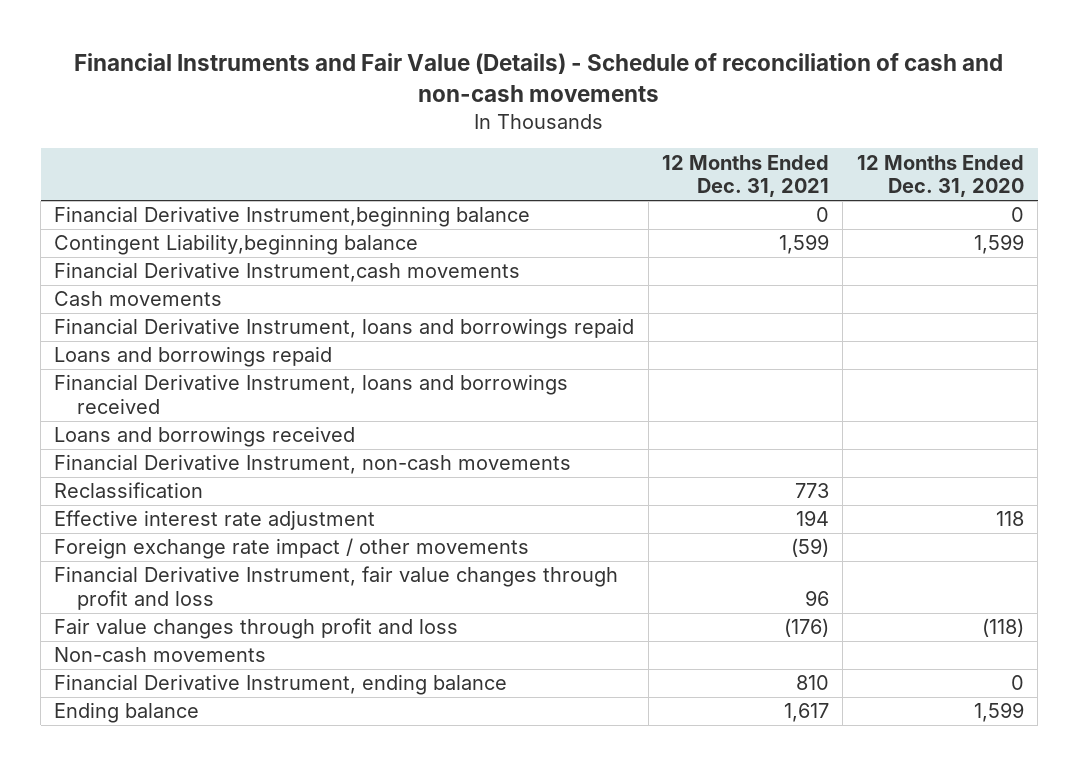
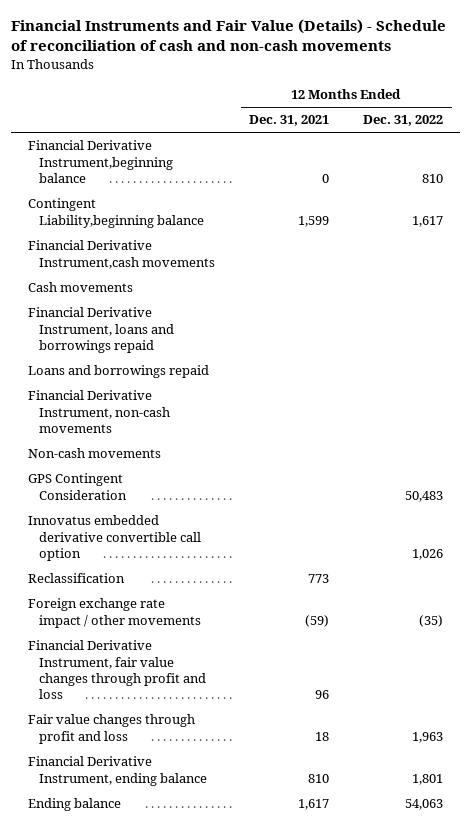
[856,154,1024,198] 12 Months Ended Dec. 31, 2020 -> none
none -> [363,115,444,127] Dec. 31, 2022
[54,374,569,414] Financial Derivative Instrument, loans and borrowings received -> none
[54,426,356,448] Loans and borrowings received -> none
[54,647,267,663] Non-cash movements -> [28,448,162,459] Non-cash movements
none -> [28,473,128,500] GPS Contingent Consideration
none -> [28,515,202,561] Innovatus embedded derivative convertible call option
[54,510,376,531] Effective interest rate adjustment -> none
[784,618,830,638] (176) -> [315,731,330,741] 18

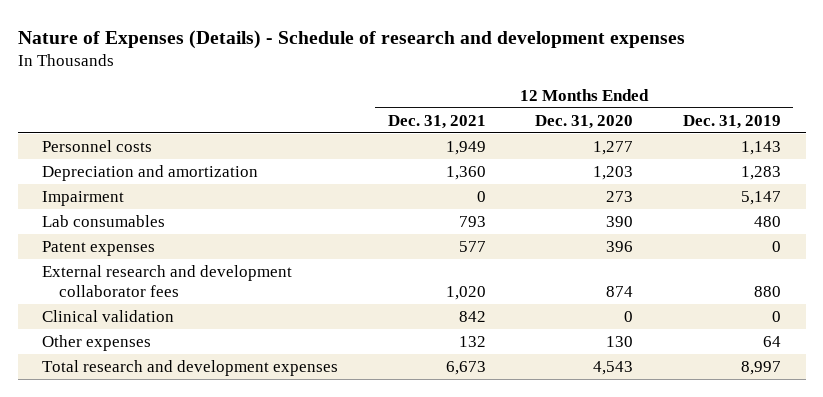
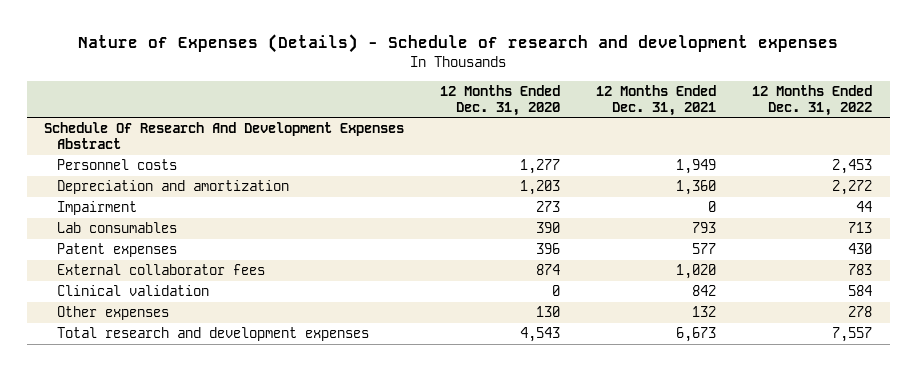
[682,114,781,129] Dec. 31, 2019 -> none
none -> [751,84,872,116] 12 Months Ended Dec. 31, 2022
none -> [44,122,405,150] Schedule Of Research And Development Expenses Abstract
[42,264,293,297] External research and development collaborator fees -> [56,264,265,276] External collaborator fees

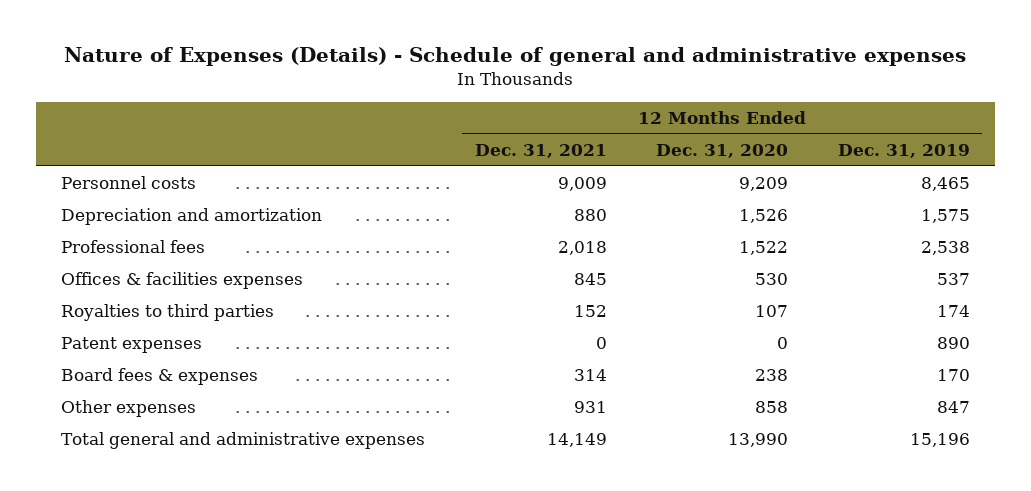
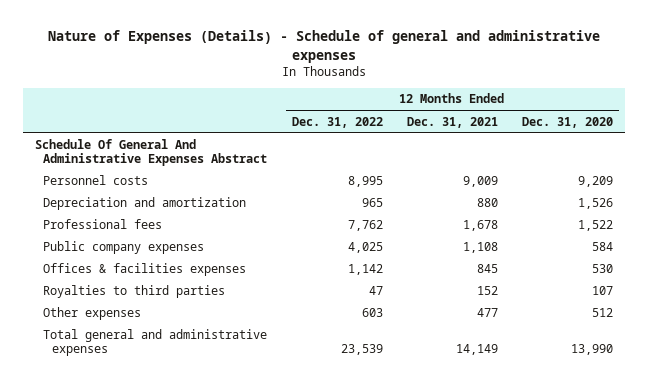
[838,143,971,158] Dec. 31, 2019 -> none
none -> [291,116,383,128] Dec. 31, 2022
none -> [34,139,268,167] Schedule Of General And Administrative Expenses Abstract
[557,241,607,256] 2,018 -> [462,220,498,232] 1,678
none -> [43,241,205,255] Public company expenses
[60,337,202,354] Patent expenses -> none
[60,368,258,386] Board fees & expenses -> none
[573,401,607,414] 931 -> [476,308,498,318] 477
[755,401,789,414] 858 -> [591,308,613,318] 512

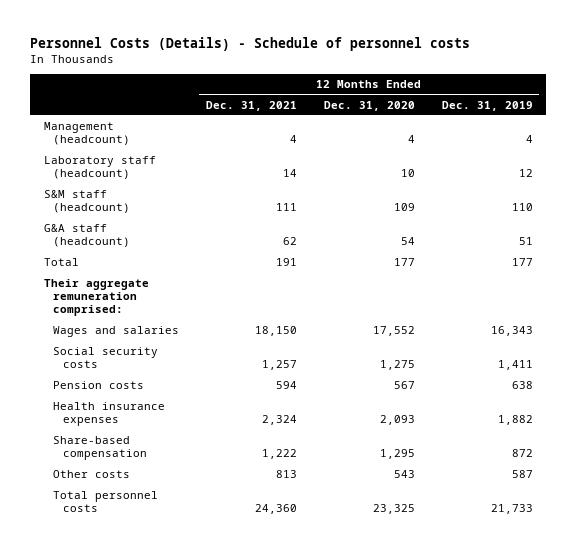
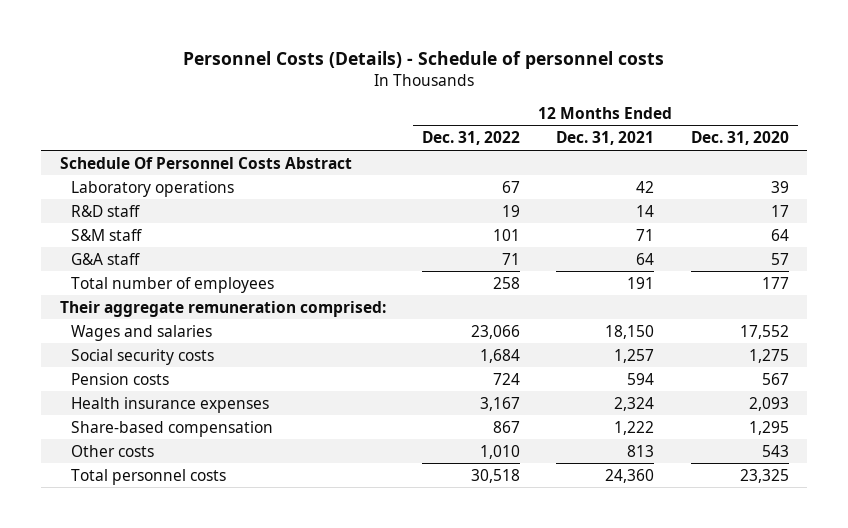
[441,100,533,111] Dec. 31, 2019 -> none
none -> [422,131,521,146] Dec. 31, 2022
[43,122,131,146] Management (headcount) -> none
none -> [59,156,352,169] Schedule Of Personnel Costs Abstract
none -> [70,180,234,197] Laboratory operations
[43,156,156,180] Laboratory staff (headcount) -> [70,204,140,217] R&D staff
[400,169,415,178] 10 -> [770,204,789,217] 17
[43,190,131,214] S&M staff (headcount) -> [70,228,142,241] S&M staff
[275,203,297,212] 111 -> [636,228,655,241] 71
[393,203,415,212] 109 -> [770,228,789,241] 64
[43,224,131,248] G&A staff (headcount) -> [70,252,140,265] G&A staff
[282,237,297,246] 62 -> [636,252,655,265] 64
[400,237,415,246] 54 -> [770,252,789,265] 57
[43,258,79,267] Total -> [70,276,274,293] Total number of employees

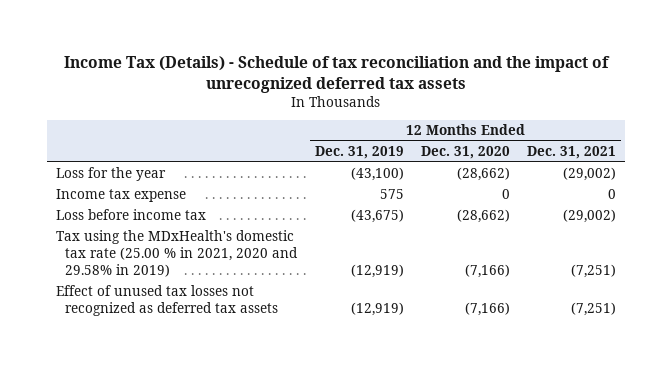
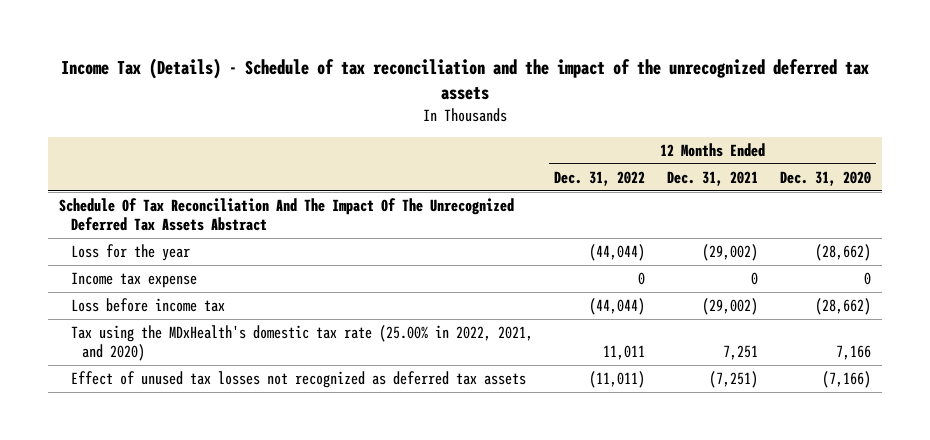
[63,55,610,93] Income Tax (Details) - Schedule of tax reconciliation and the impact of unrecognized deferred tax assets -> [61,57,870,100] Income Tax (Details) - Schedule of tax reconciliation and the impact of the unrecognized deferred tax assets
[314,146,404,160] Dec. 31, 2019 -> none
none -> [554,171,646,187] Dec. 31, 2022
none -> [59,198,515,232] Schedule Of Tax Reconciliation And The Impact Of The Unrecognized Deferred Tax Assets Abstract
[55,230,299,278] Tax using the MDxHealth's domestic tax rate (25.00 % in 2021, 2020 and 29.58% in 2019) -> [70,325,533,362] Tax using the MDxHealth's domestic tax rate (25.00% in 2022, 2021, and 2020)
[465,264,511,279] (7,166) -> [835,345,871,361] 7,166
[571,264,617,279] (7,251) -> [723,345,759,361] 7,251

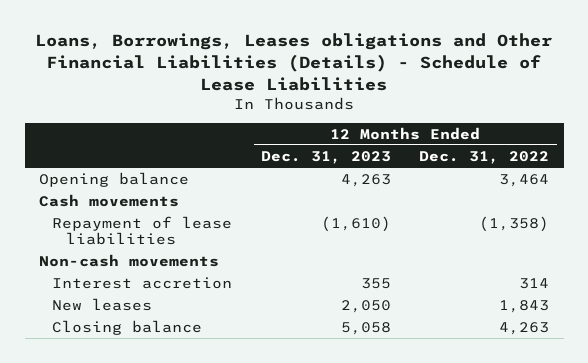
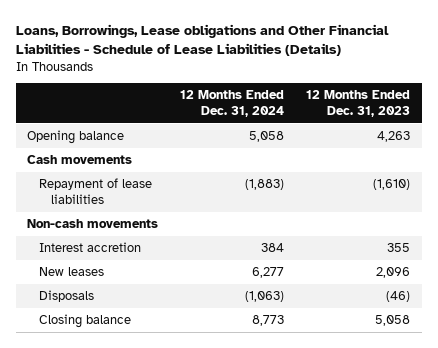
[35,33,553,91] Loans, Borrowings, Leases obligations and Other Financial Liabilities (Details) - Schedule of Lease Liabilities -> [15,24,389,57] Loans, Borrowings, Lease obligations and Other Financial Liabilities - Schedule of Lease Liabilities (Details)
[419,150,550,164] Dec. 31, 2022 -> none
none -> [180,90,285,117] 12 Months Ended Dec. 31, 2024
[340,300,391,314] 2,050 -> [376,267,411,279] 2,096
none -> [38,290,94,303] Disposals

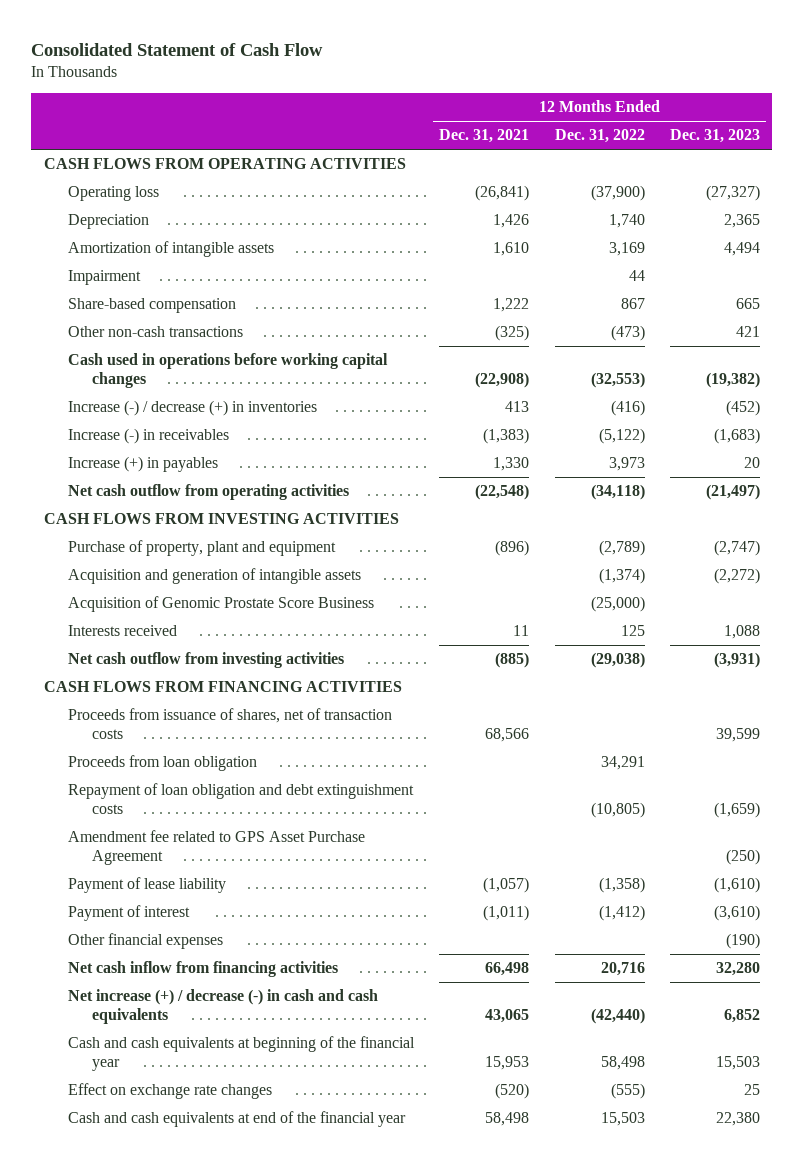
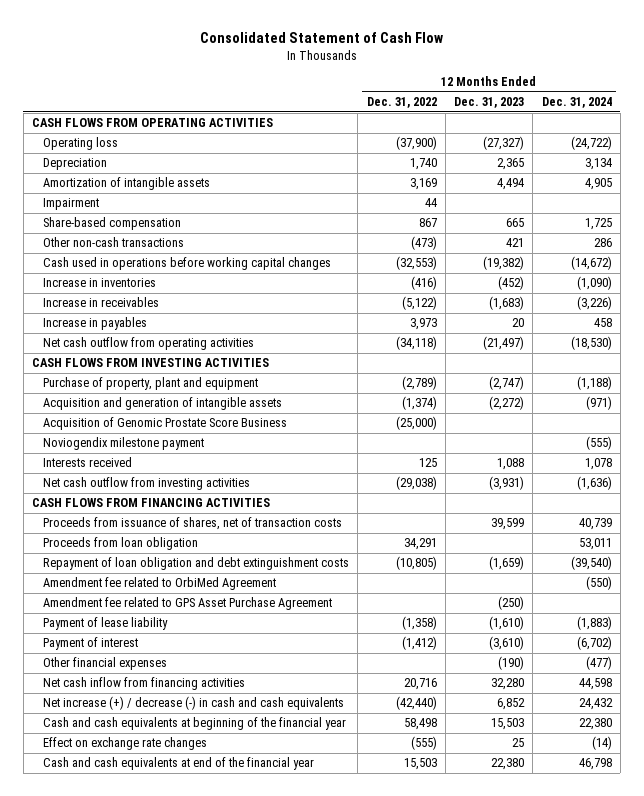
[439,129,530,144] Dec. 31, 2021 -> none
none -> [541,97,612,109] Dec. 31, 2024
[67,400,317,417] Increase (-) / decrease (+) in inventories -> [43,278,157,288] Increase in inventories
[67,428,229,445] Increase (-) in receivables -> [43,297,160,308] Increase in receivables
[67,456,218,473] Increase (+) in payables -> [43,317,148,331] Increase in payables
none -> [43,437,205,451] Noviogendix milestone payment
none -> [43,577,277,591] Amendment fee related to OrbiMed Agreement

